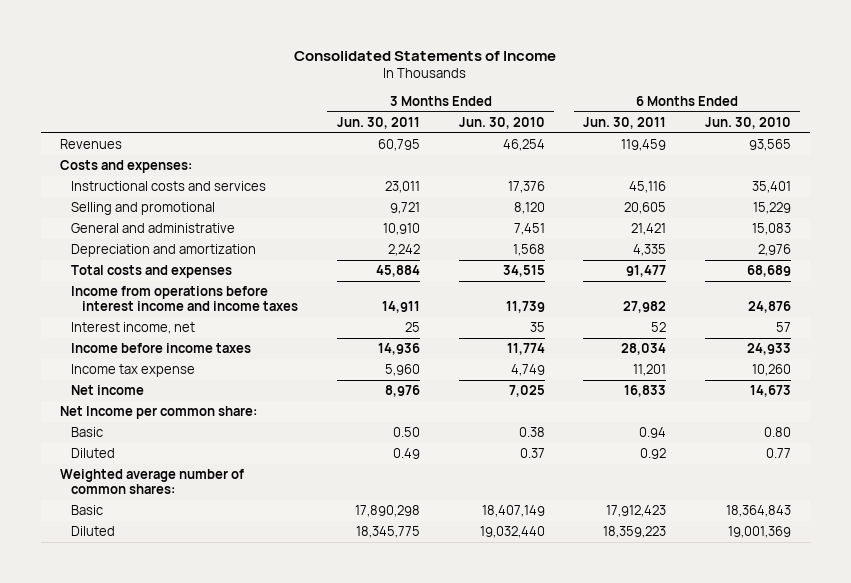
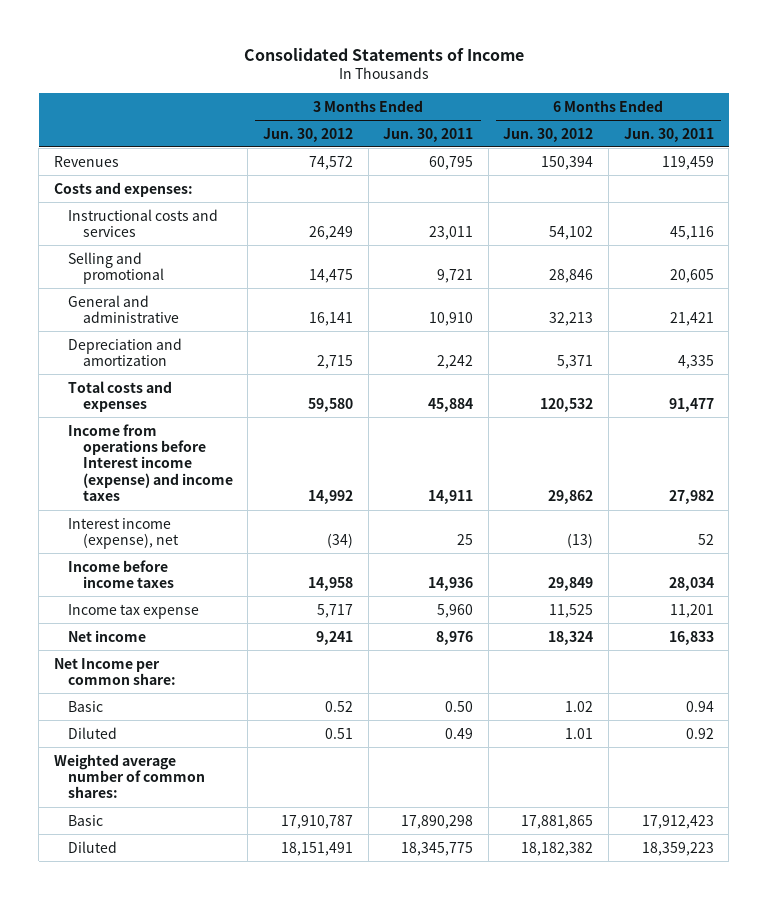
[458,117,545,130] Jun. 30, 2010 -> none
[704,117,791,130] Jun. 30, 2010 -> none
none -> [262,127,353,142] Jun. 30, 2012
none -> [503,127,594,142] Jun. 30, 2012
[71,286,299,312] Income from operations before interest income and income taxes -> [68,423,233,502] Income from operations before Interest income (expense) and income taxes
[71,322,196,335] Interest income, net -> [68,517,179,549] Interest income (expense), net

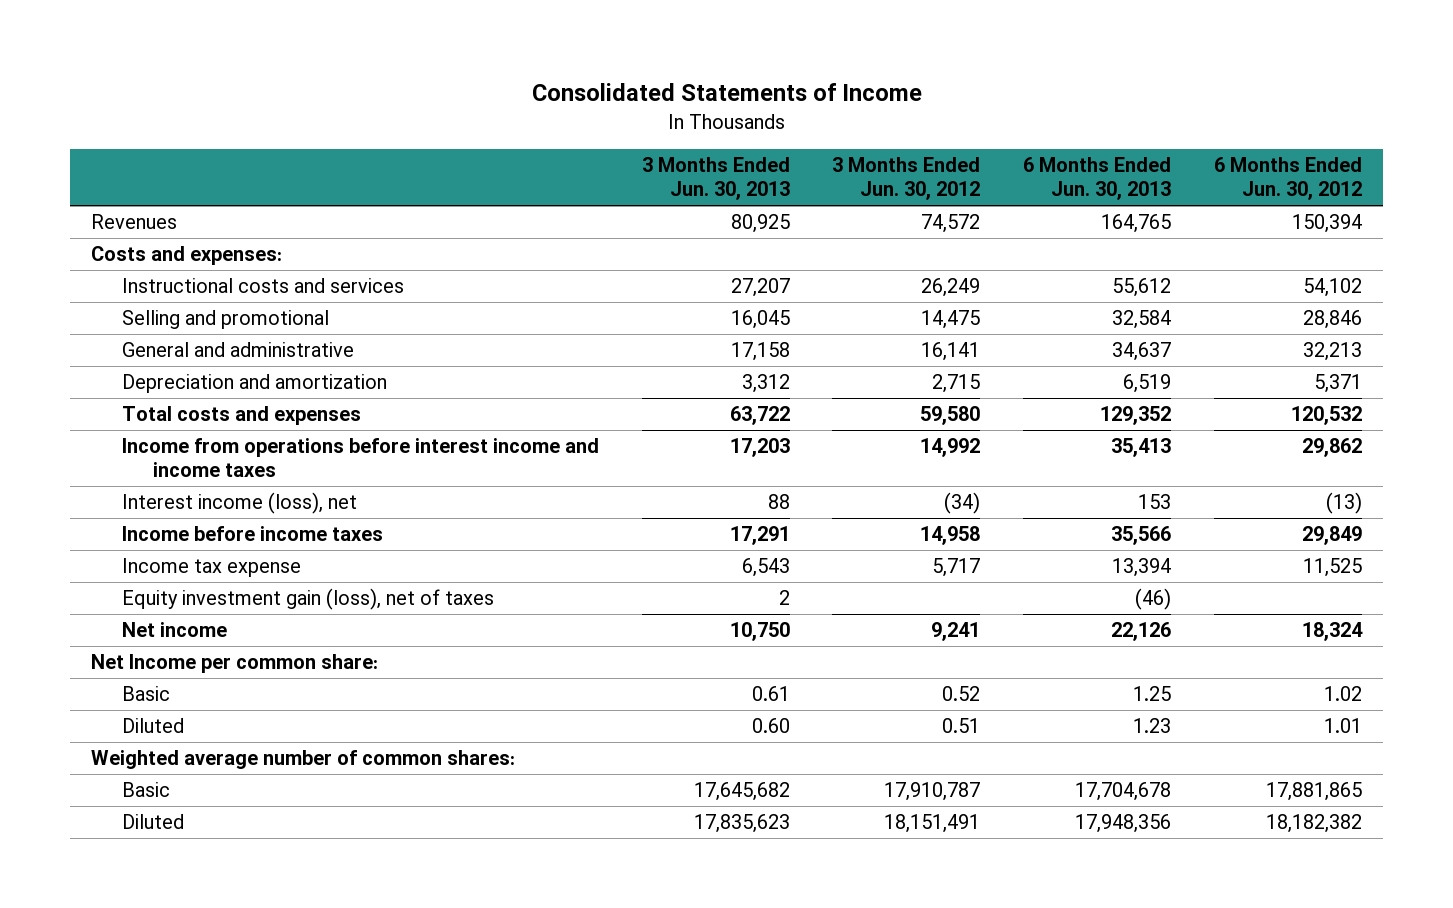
[383,127,474,142] Jun. 30, 2011 -> none
[623,127,714,142] Jun. 30, 2011 -> none
none -> [641,157,790,201] 3 Months Ended Jun. 30, 2013
none -> [1023,157,1172,201] 6 Months Ended Jun. 30, 2013
[68,423,233,502] Income from operations before Interest income (expense) and income taxes -> [122,438,600,478] Income from operations before interest income and income taxes
[68,517,179,549] Interest income (expense), net -> [122,492,358,515] Interest income (loss), net
none -> [122,588,495,611] Equity investment gain (loss), net of taxes

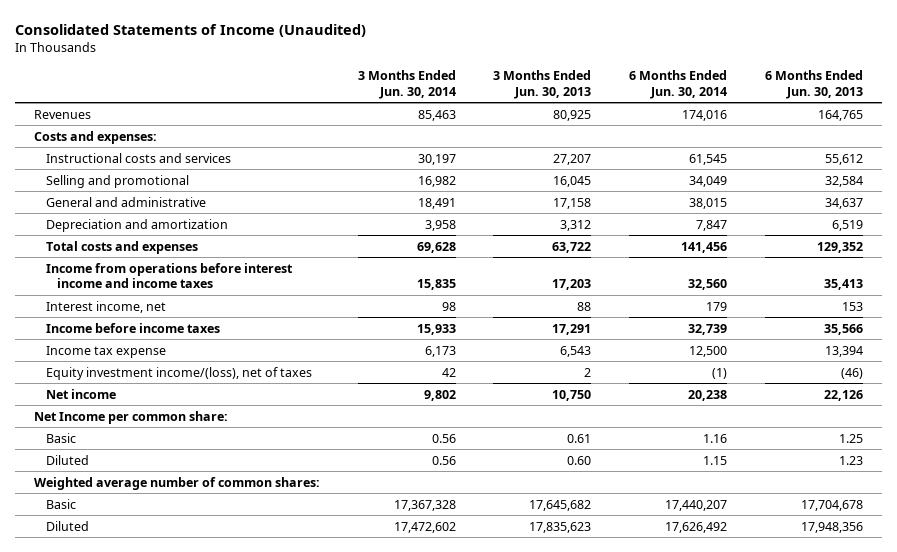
[531,83,922,102] Consolidated Statements of Income -> [14,23,366,37] Consolidated Statements of Income (Unaudited)
[832,157,981,201] 3 Months Ended Jun. 30, 2012 -> none
[1213,157,1362,201] 6 Months Ended Jun. 30, 2012 -> none
none -> [357,70,456,99] 3 Months Ended Jun. 30, 2014
none -> [628,70,727,99] 6 Months Ended Jun. 30, 2014
[122,492,358,515] Interest income (loss), net -> [45,300,166,313] Interest income, net
[122,588,495,611] Equity investment gain (loss), net of taxes -> [45,366,312,380] Equity investment income/(loss), net of taxes

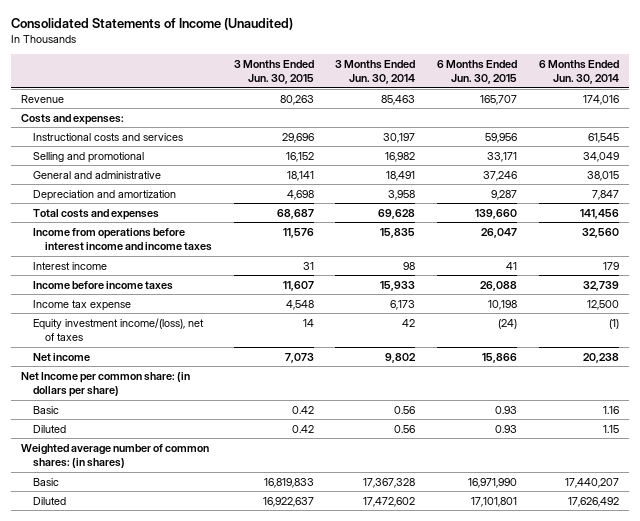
[493,70,592,99] 3 Months Ended Jun. 30, 2013 -> none
[764,70,863,99] 6 Months Ended Jun. 30, 2013 -> none
none -> [233,60,314,85] 3 Months Ended Jun. 30, 2015
none -> [436,60,517,85] 6 Months Ended Jun. 30, 2015
[33,109,91,119] Revenues -> [21,94,65,103] Revenue
[45,300,166,313] Interest income, net -> [33,261,108,270] Interest income
[33,410,228,424] Net Income per common share: -> [21,371,191,397] Net Income per common share: (in dollars per share)
[33,476,320,490] Weighted average number of common shares: -> [21,443,210,468] Weighted average number of common shares: (in shares)

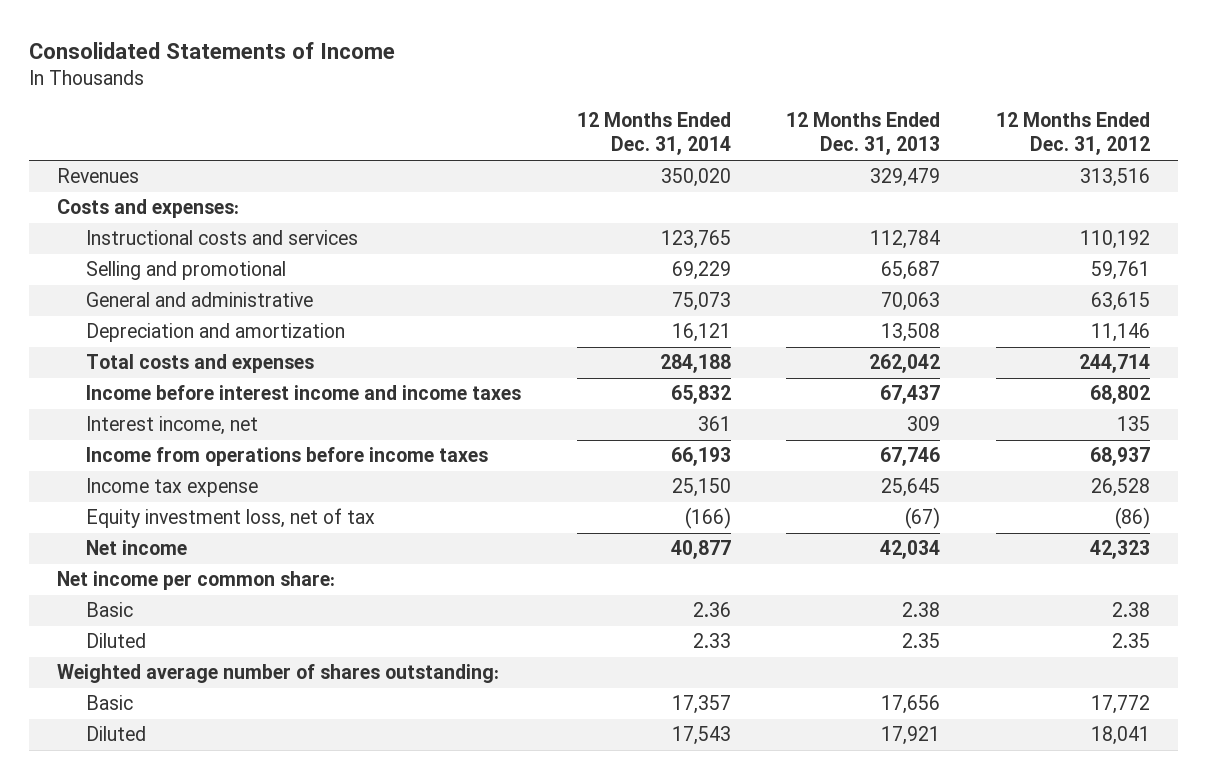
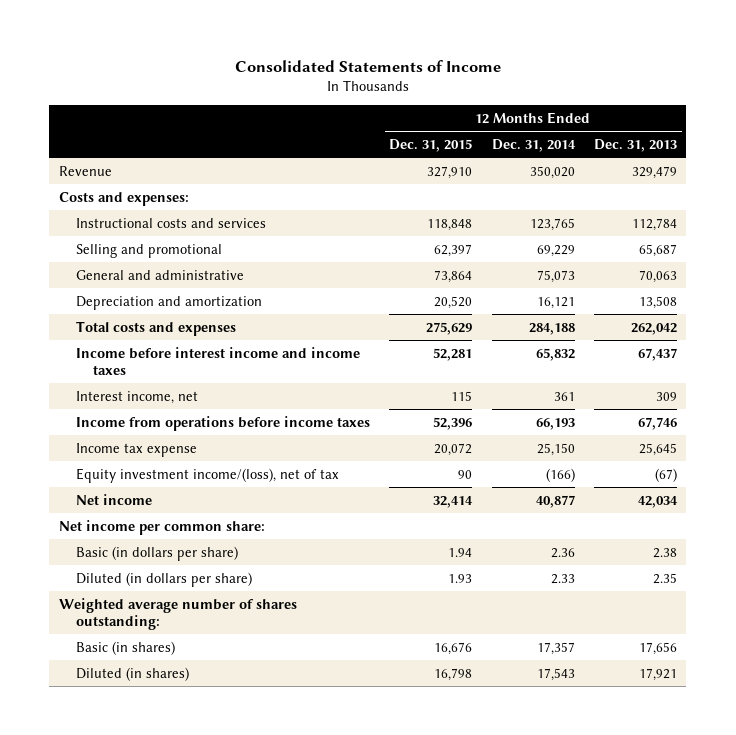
[995,111,1150,156] 12 Months Ended Dec. 31, 2012 -> none
none -> [389,139,473,153] Dec. 31, 2015
[56,168,139,184] Revenues -> [59,165,113,176] Revenue
[85,508,375,529] Equity investment loss, net of tax -> [76,467,340,483] Equity investment income/(loss), net of tax
[85,602,133,618] Basic -> [76,545,239,561] Basic (in dollars per share)
[85,633,146,649] Diluted -> [76,571,253,587] Diluted (in dollars per share)
[85,695,133,711] Basic -> [76,640,176,655] Basic (in shares)
[85,726,146,742] Diluted -> [76,666,190,681] Diluted (in shares)

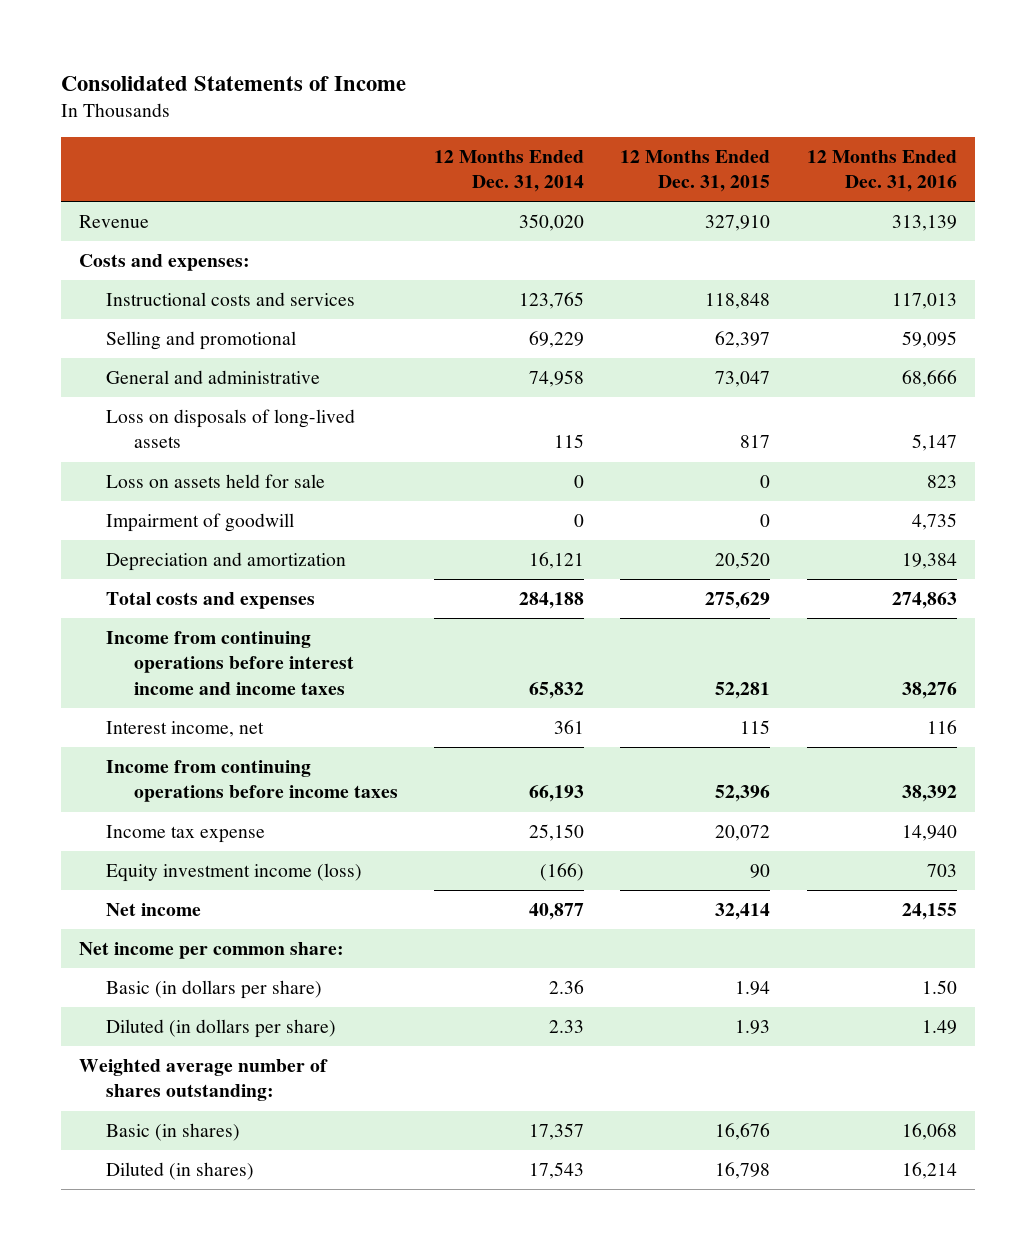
[593,139,677,153] Dec. 31, 2013 -> none
none -> [806,149,957,193] 12 Months Ended Dec. 31, 2016
[434,269,473,283] 73,864 -> [715,371,771,388] 73,047
[536,269,575,283] 75,073 -> [529,370,585,388] 74,958
none -> [106,409,356,449] Loss on disposals of long-lived assets
none -> [106,474,326,489] Loss on assets held for sale
none -> [106,513,295,533] Impairment of goodwill
[76,346,361,375] Income before interest income and income taxes -> [106,631,354,695] Income from continuing operations before interest income and income taxes
[76,415,371,431] Income from operations before income taxes -> [106,760,398,803] Income from continuing operations before income taxes
[76,467,340,483] Equity investment income/(loss), net of tax -> [106,863,363,883] Equity investment income (loss)

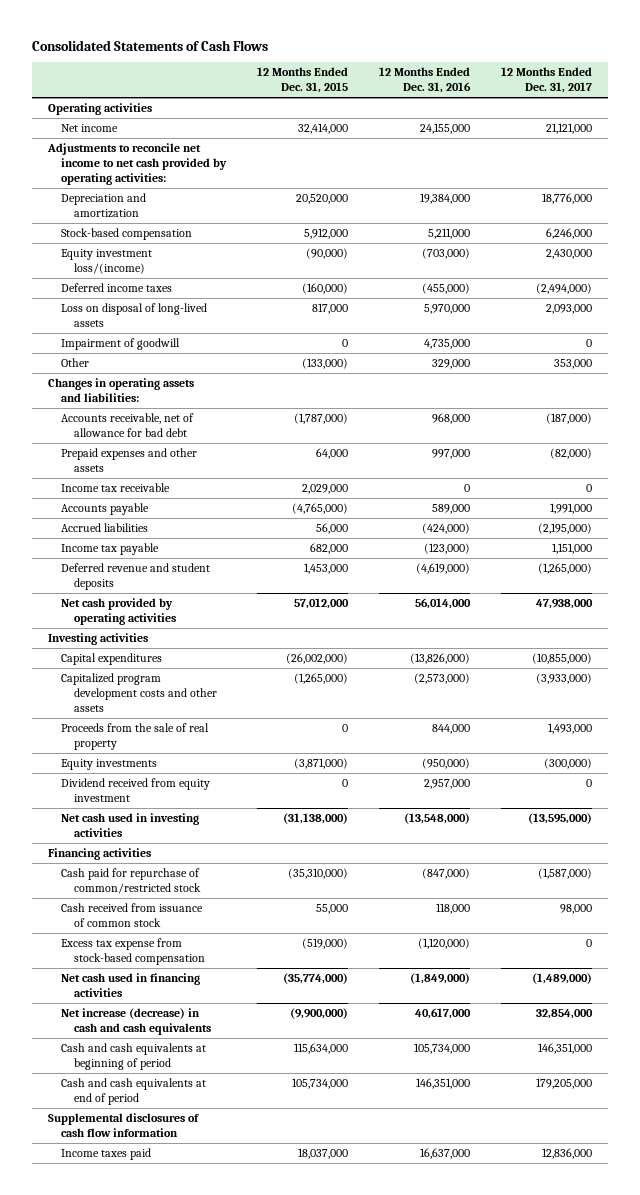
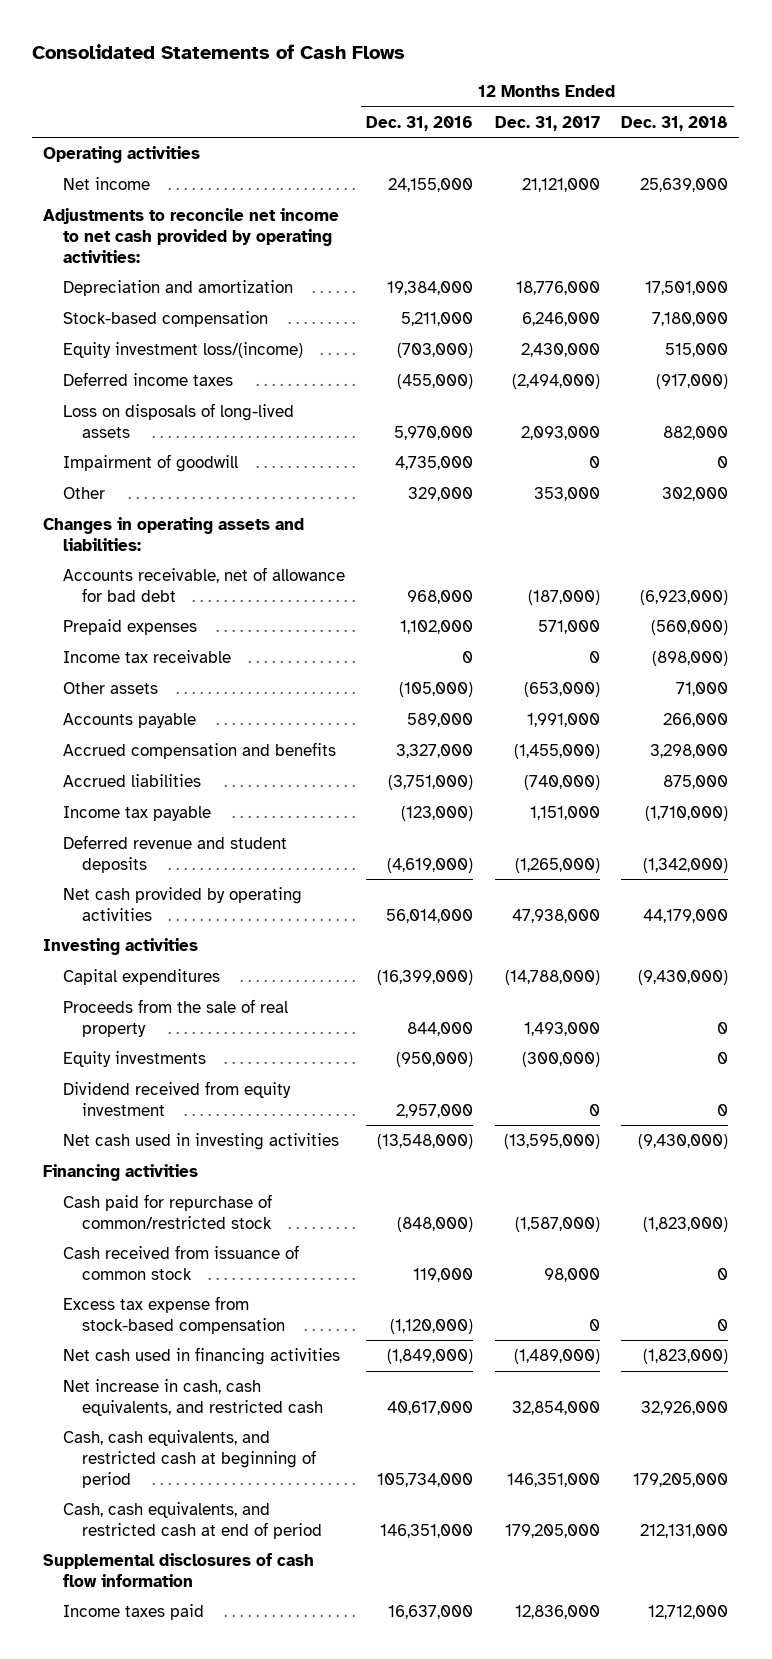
[256,67,348,94] 12 Months Ended Dec. 31, 2015 -> none
none -> [621,115,729,131] Dec. 31, 2018
[60,302,207,328] Loss on disposal of long-lived assets -> [62,403,294,438] Loss on disposals of long-lived assets
[60,447,197,473] Prepaid expenses and other assets -> [62,619,197,636] Prepaid expenses
[431,448,470,459] 997,000 -> [400,620,474,635] 1,102,000
[550,447,593,459] (82,000) -> [537,620,600,635] 571,000
none -> [62,682,158,695] Other assets
none -> [62,742,336,760] Accrued compensation and benefits
[421,522,470,534] (424,000) -> [388,775,474,791] (3,751,000)
[538,522,593,534] (2,195,000) -> [523,775,600,791] (740,000)
[60,672,217,713] Capitalized program development costs and other assets -> none
[409,652,470,664] (13,826,000) -> [377,970,474,986] (16,399,000)
[532,652,593,664] (10,855,000) -> [504,970,600,986] (14,788,000)
[421,867,470,879] (847,000) -> [397,1216,474,1232] (848,000)
[435,902,470,914] 118,000 -> [413,1267,474,1282] 119,000
[60,1007,211,1036] Net increase (decrease) in cash and cash equivalents -> [62,1379,323,1416] Net increase in cash, cash equivalents, and restricted cash
[60,1042,206,1071] Cash and cash equivalents at beginning of period -> [62,1430,316,1488] Cash, cash equivalents, and restricted cash at beginning of period
[60,1077,206,1106] Cash and cash equivalents at end of period -> [62,1502,322,1539] Cash, cash equivalents, and restricted cash at end of period

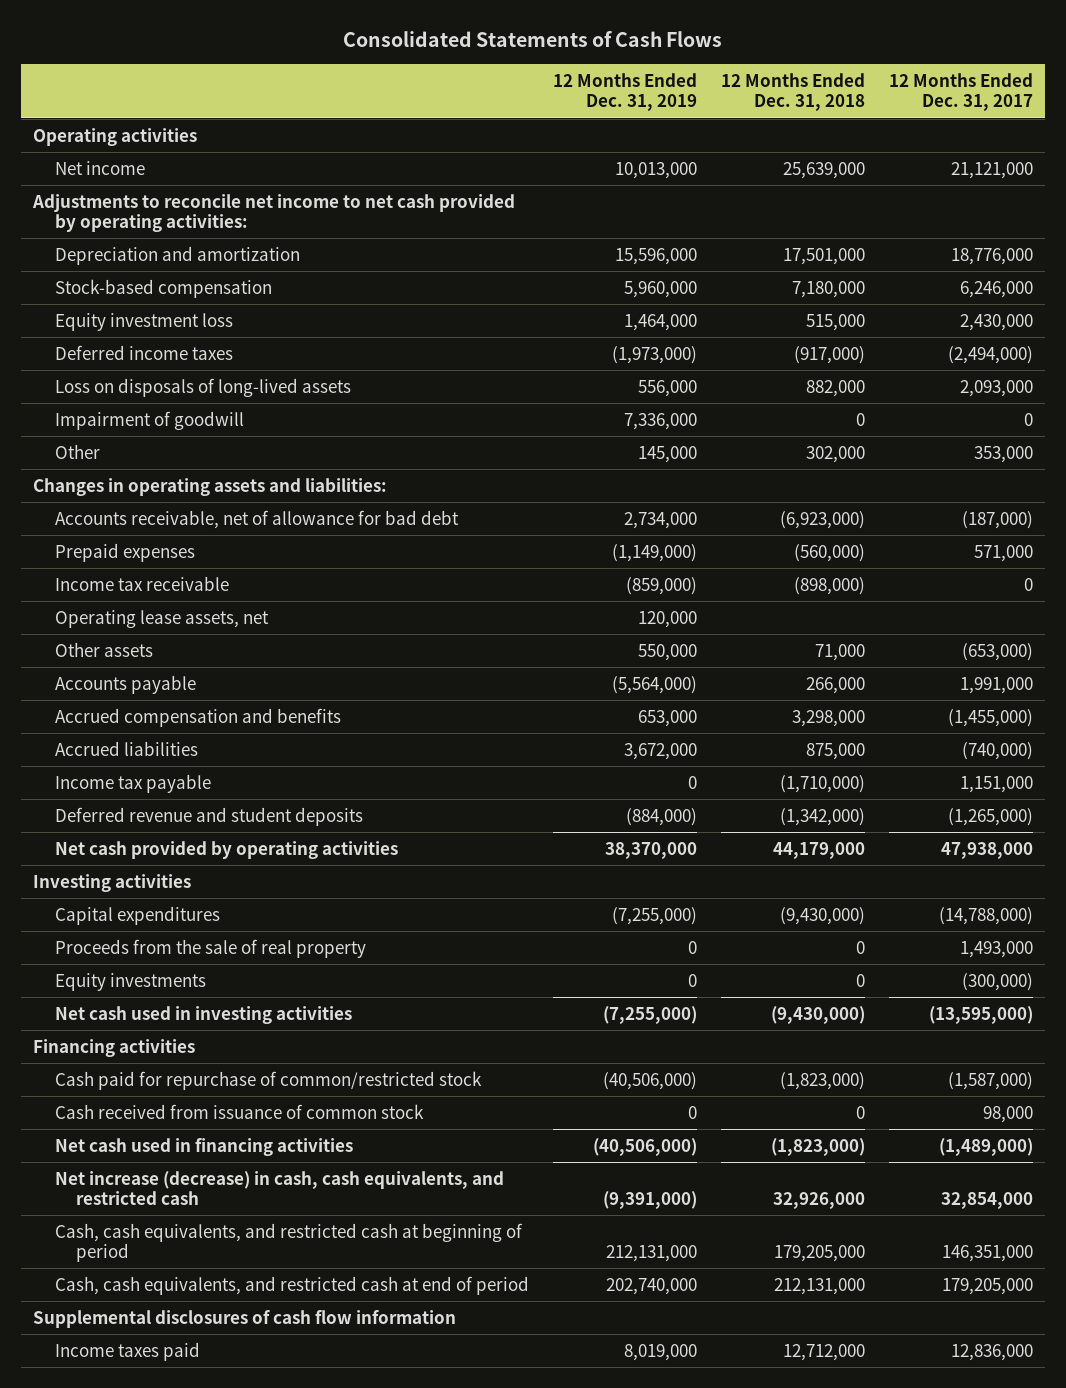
[366,115,474,131] Dec. 31, 2016 -> none
none -> [552,73,697,112] 12 Months Ended Dec. 31, 2019
[62,342,303,359] Equity investment loss/(income) -> [54,312,233,331] Equity investment loss
none -> [54,609,269,628] Operating lease assets, net
[62,1081,291,1116] Dividend received from equity investment -> none
[62,1296,285,1334] Excess tax expense from stock-based compensation -> none
[62,1379,323,1416] Net increase in cash, cash equivalents, and restricted cash -> [54,1170,504,1205] Net increase (decrease) in cash, cash equivalents, and restricted cash

